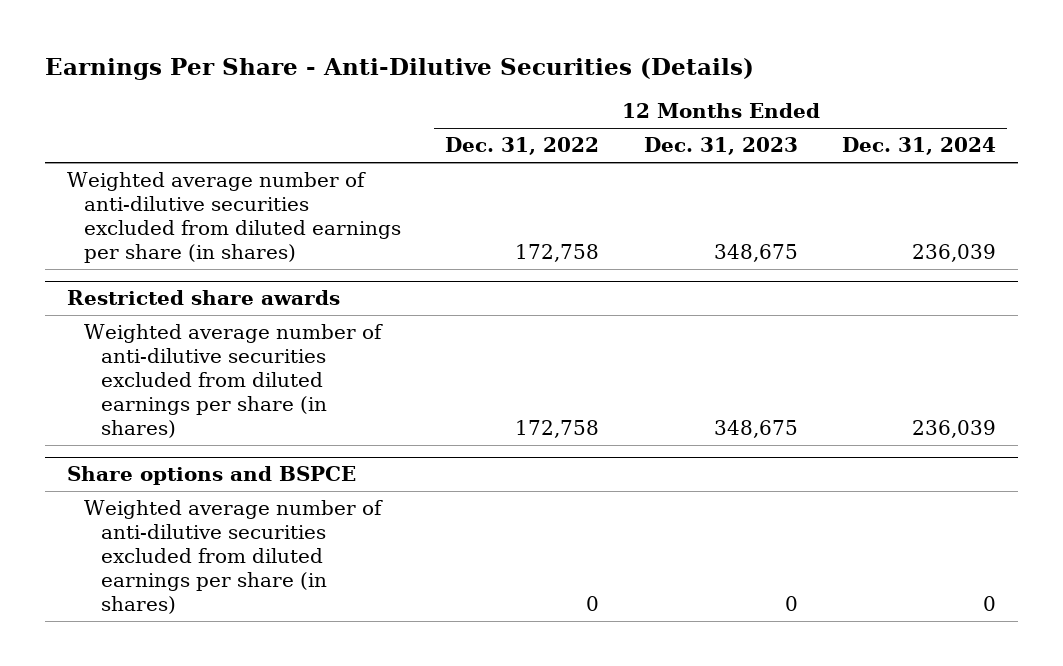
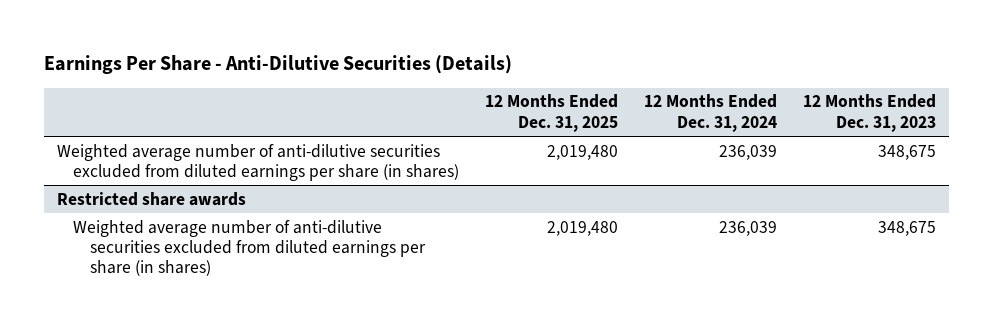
[445,137,600,156] Dec. 31, 2022 -> none
none -> [485,94,619,132] 12 Months Ended Dec. 31, 2025
[66,466,356,486] Share options and BSPCE -> none
[84,500,384,615] Weighted average number of anti-dilutive securities excluded from diluted earnings per share (in shares) -> none

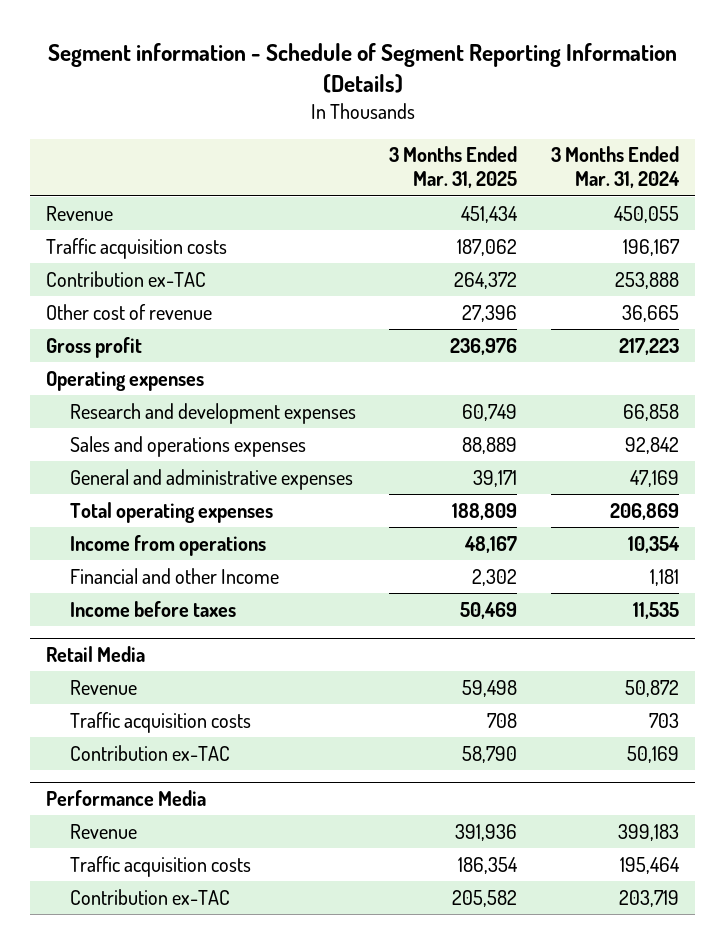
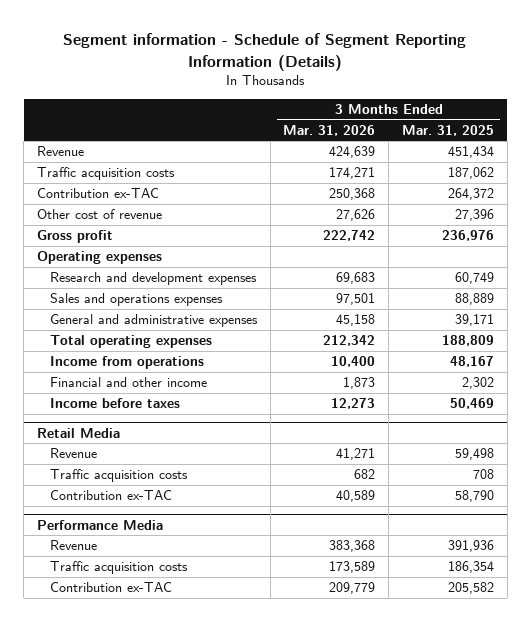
[550,146,680,189] 3 Months Ended Mar. 31, 2024 -> none
none -> [283,124,376,136] Mar. 31, 2026
[70,567,280,584] Financial and other Income -> [50,377,208,388] Financial and other income

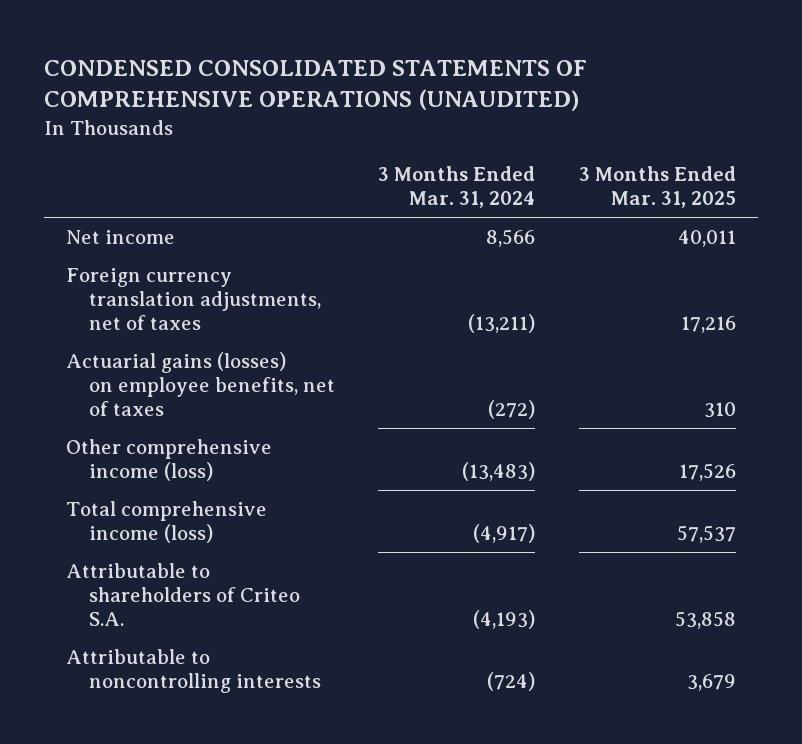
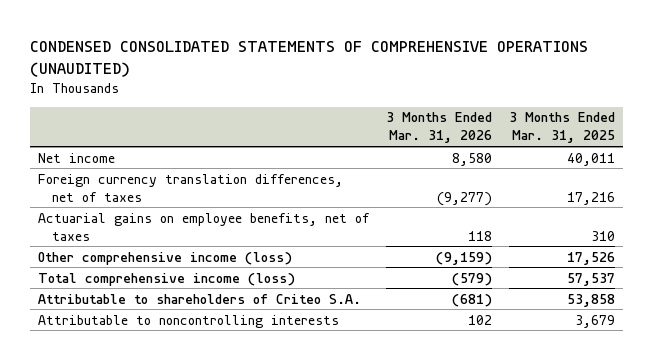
[378,166,536,208] 3 Months Ended Mar. 31, 2024 -> none
none -> [386,112,493,144] 3 Months Ended Mar. 31, 2026
[66,268,322,330] Foreign currency translation adjustments, net of taxes -> [38,173,344,202] Foreign currency translation differences, net of taxes
[66,352,336,416] Actuarial gains (losses) on employee benefits, net of taxes -> [38,212,371,241] Actuarial gains on employee benefits, net of taxes

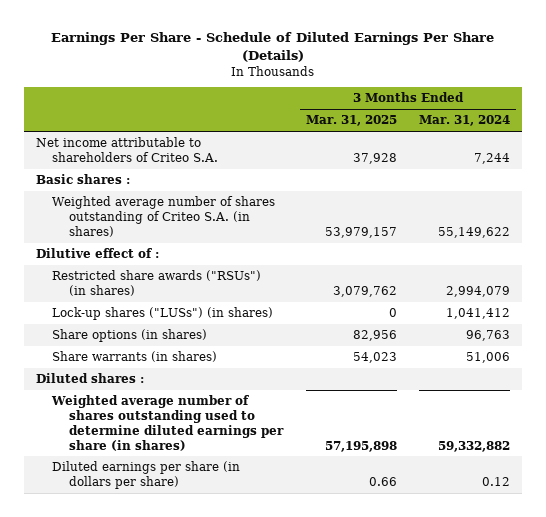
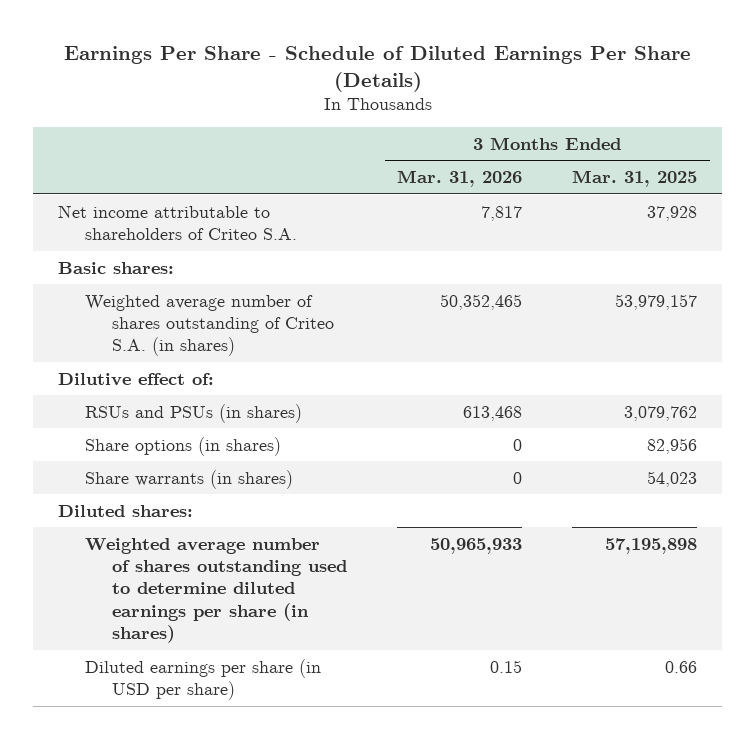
[419,115,511,127] Mar. 31, 2024 -> none
none -> [397,169,523,187] Mar. 31, 2026
[35,174,130,185] Basic shares : -> [58,261,175,274] Basic shares:
[52,307,274,321] Lock-up shares ("LUSs") (in shares) -> none
[35,248,159,259] Dilutive effect of : -> [58,372,215,386] Dilutive effect of:
[52,270,262,296] Restricted share awards ("RSUs") (in shares) -> [85,403,303,423] RSUs and PSUs (in shares)
[35,373,144,384] Diluted shares : -> [58,504,194,517] Diluted shares:
[52,461,241,489] Diluted earnings per share (in dollars per share) -> [85,658,322,700] Diluted earnings per share (in USD per share)

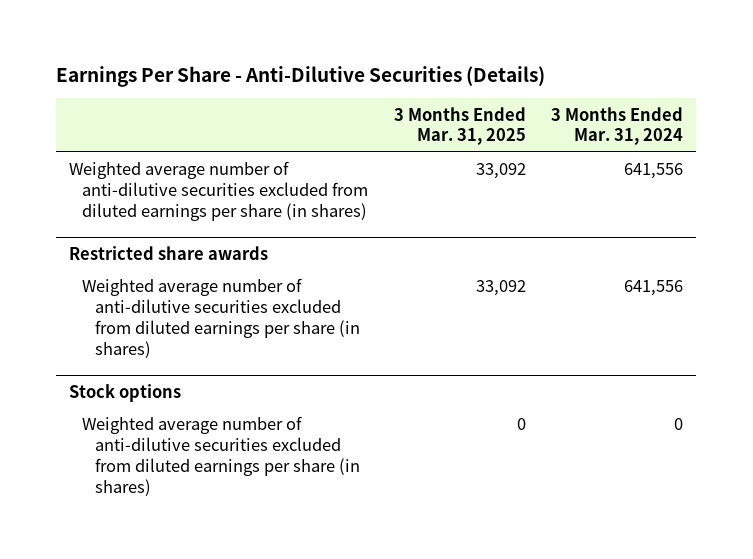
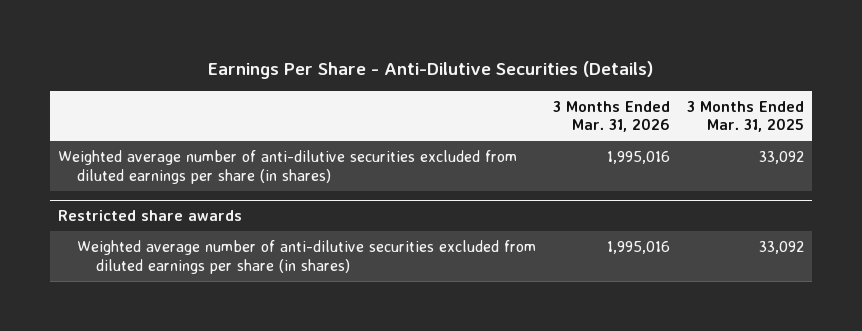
[551,106,684,146] 3 Months Ended Mar. 31, 2024 -> none
none -> [552,100,670,133] 3 Months Ended Mar. 31, 2026
[69,383,182,402] Stock options -> none
[82,416,360,496] Weighted average number of anti-dilutive securities excluded from diluted earnings per share (in shares) -> none

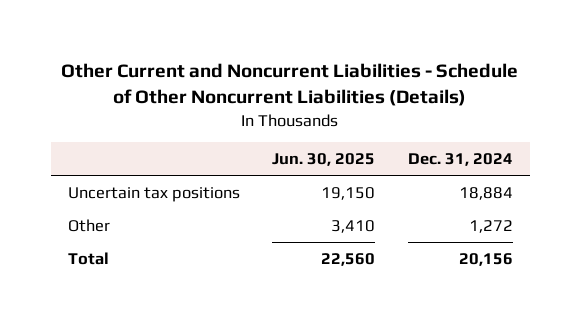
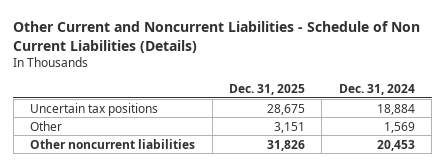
[61,63,519,107] Other Current and Noncurrent Liabilities - Schedule of Other Noncurrent Liabilities (Details) -> [13,21,421,53] Other Current and Noncurrent Liabilities - Schedule of Non Current Liabilities (Details)
[272,153,376,167] Jun. 30, 2025 -> none
none -> [228,84,305,96] Dec. 31, 2025
[67,251,109,265] Total -> none
[469,219,514,233] 1,272 -> [383,121,415,133] 1,569
none -> [30,138,196,149] Other noncurrent liabilities

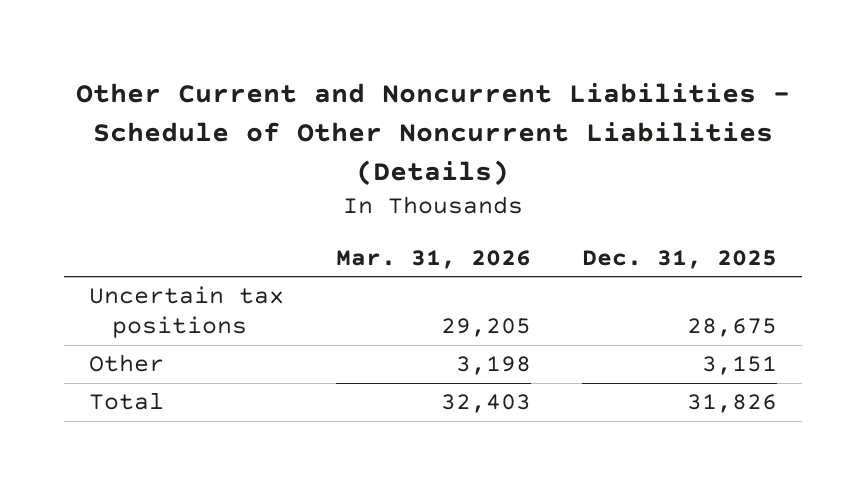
[13,21,421,53] Other Current and Noncurrent Liabilities - Schedule of Non Current Liabilities (Details) -> [76,83,791,186] Other Current and Noncurrent Liabilities - Schedule of Other Noncurrent Liabilities (Details)
[338,84,415,96] Dec. 31, 2024 -> none
none -> [335,249,531,269] Mar. 31, 2026
[30,138,196,149] Other noncurrent liabilities -> [89,392,165,411] Total

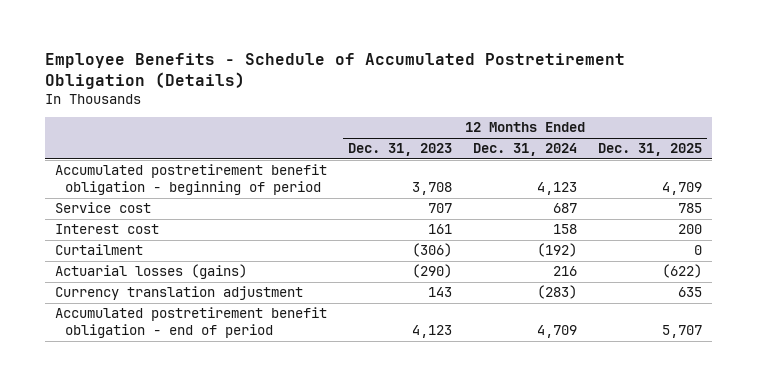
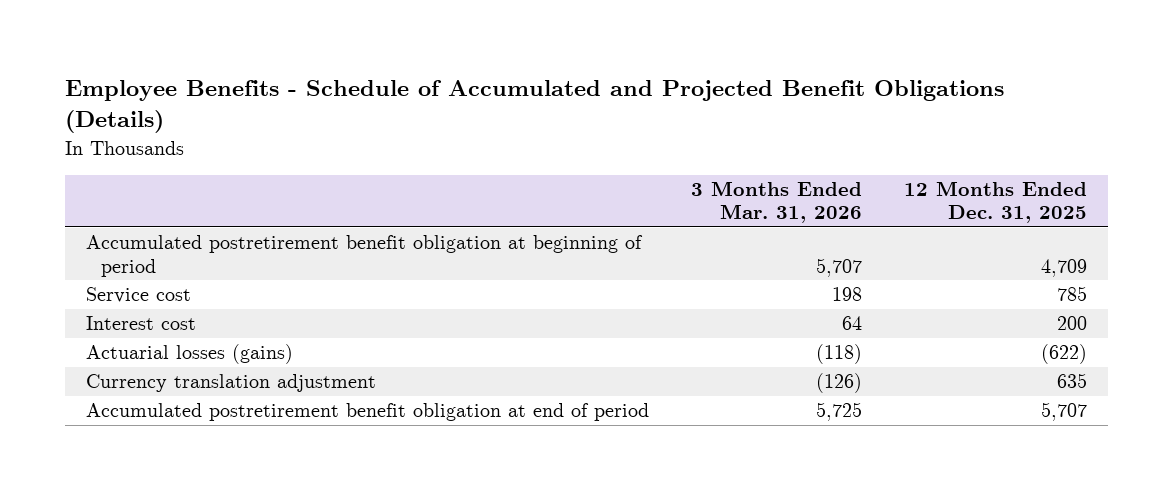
[44,53,625,89] Employee Benefits - Schedule of Accumulated Postretirement Obligation (Details) -> [64,79,1004,134] Employee Benefits - Schedule of Accumulated and Projected Benefit Obligations (Details)
[347,143,452,157] Dec. 31, 2023 -> none
[472,143,577,157] Dec. 31, 2024 -> none
none -> [690,181,862,224] 3 Months Ended Mar. 31, 2026
[55,164,328,196] Accumulated postretirement benefit obligation - beginning of period -> [85,235,643,277] Accumulated postretirement benefit obligation at beginning of period
[55,244,144,256] Curtailment -> none
[55,307,328,339] Accumulated postretirement benefit obligation - end of period -> [85,403,649,422] Accumulated postretirement benefit obligation at end of period

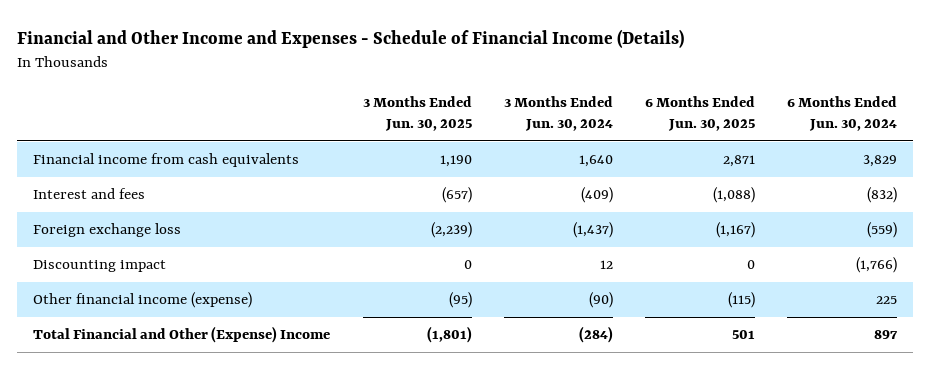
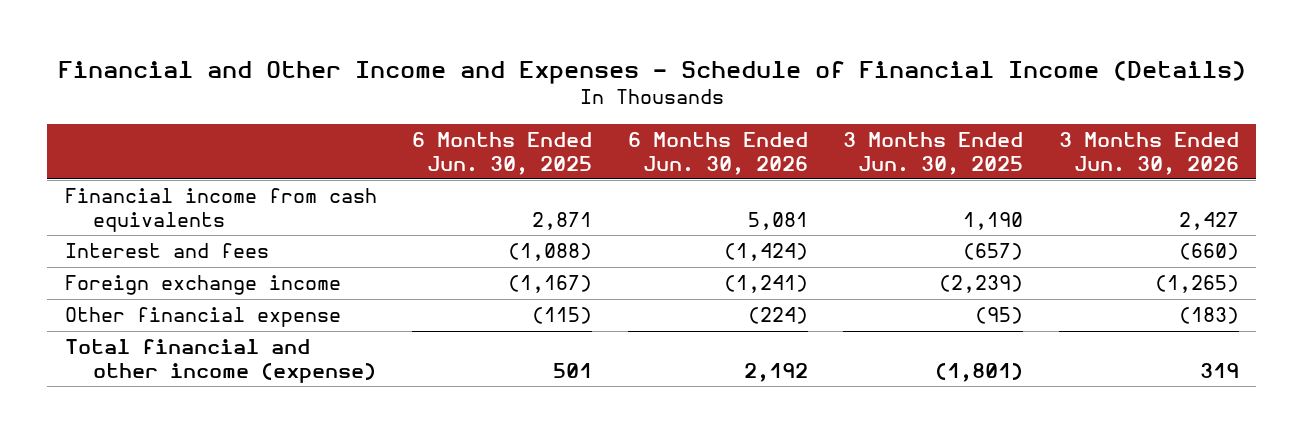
[503,95,613,132] 3 Months Ended Jun. 30, 2024 -> none
[786,95,897,132] 6 Months Ended Jun. 30, 2024 -> none
none -> [627,132,808,175] 6 Months Ended Jun. 30, 2026
none -> [1058,132,1239,175] 3 Months Ended Jun. 30, 2026
[33,260,167,273] Discounting impact -> none
[33,223,182,238] Foreign exchange loss -> [64,275,341,296] Foreign exchange income
[33,292,253,309] Other financial income (expense) -> [64,307,341,328] Other financial expense
[33,326,331,344] Total Financial and Other (Expense) Income -> [64,339,376,383] Total financial and other income (expense)

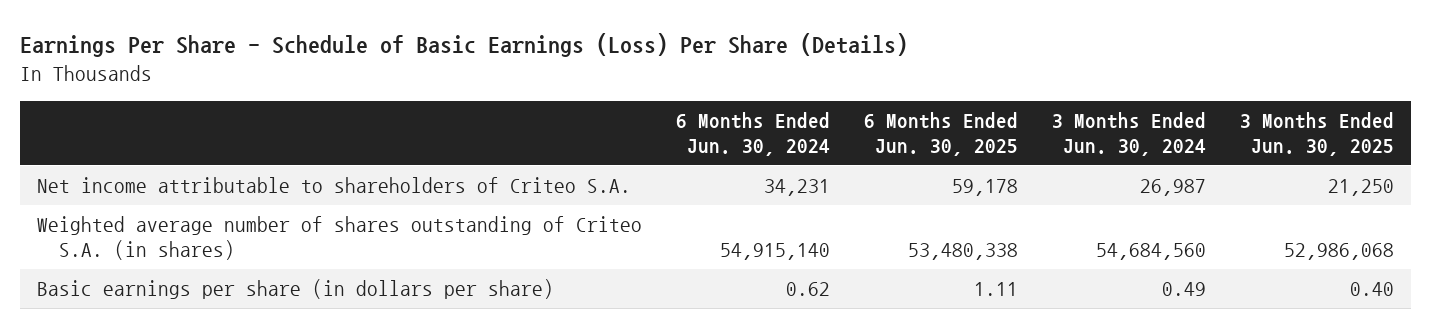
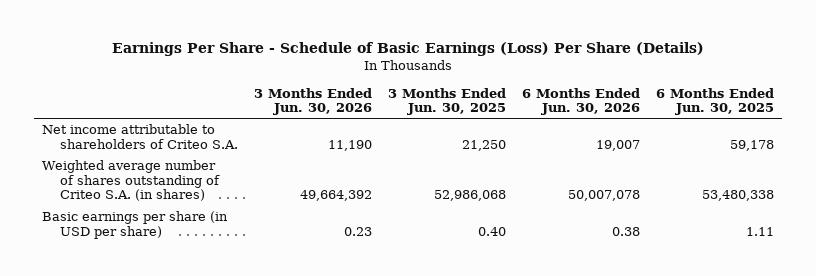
[676,111,831,156] 6 Months Ended Jun. 30, 2024 -> none
[1052,111,1207,156] 3 Months Ended Jun. 30, 2024 -> none
none -> [253,87,372,116] 3 Months Ended Jun. 30, 2026
none -> [521,87,640,116] 6 Months Ended Jun. 30, 2026
[37,279,555,300] Basic earnings per share (in dollars per share) -> [42,211,229,239] Basic earnings per share (in USD per share)

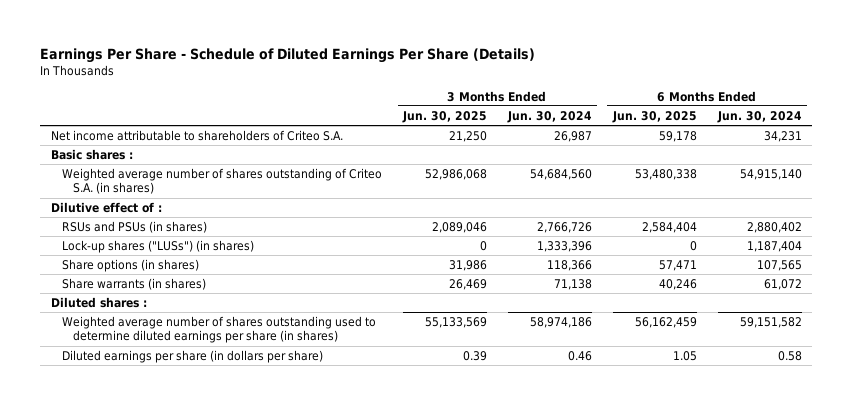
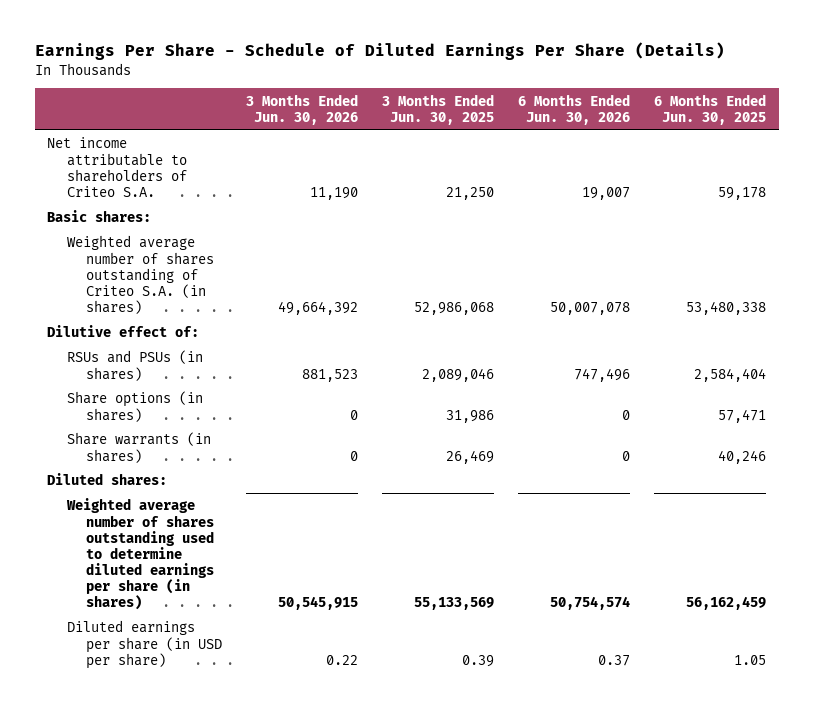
[506,110,592,123] Jun. 30, 2024 -> none
[716,110,802,123] Jun. 30, 2024 -> none
none -> [246,93,359,125] 3 Months Ended Jun. 30, 2026
none -> [518,93,631,125] 6 Months Ended Jun. 30, 2026
[50,148,133,160] Basic shares : -> [46,210,151,223] Basic shares:
[50,201,162,213] Dilutive effect of : -> [46,325,199,338] Dilutive effect of:
[61,239,254,253] Lock-up shares ("LUSs") (in shares) -> none
[50,296,147,308] Diluted shares : -> [46,473,167,486] Diluted shares:
[61,349,323,363] Diluted earnings per share (in dollars per share) -> [66,620,223,669] Diluted earnings per share (in USD per share)

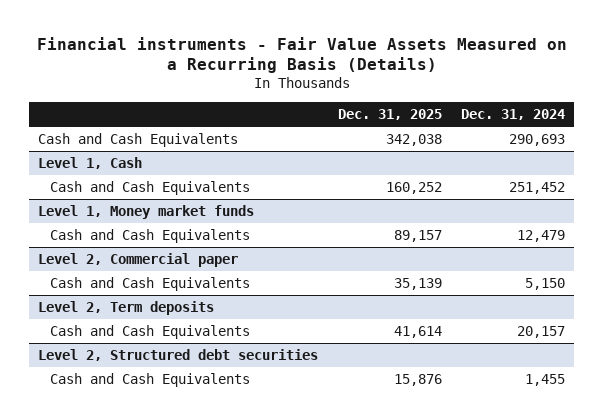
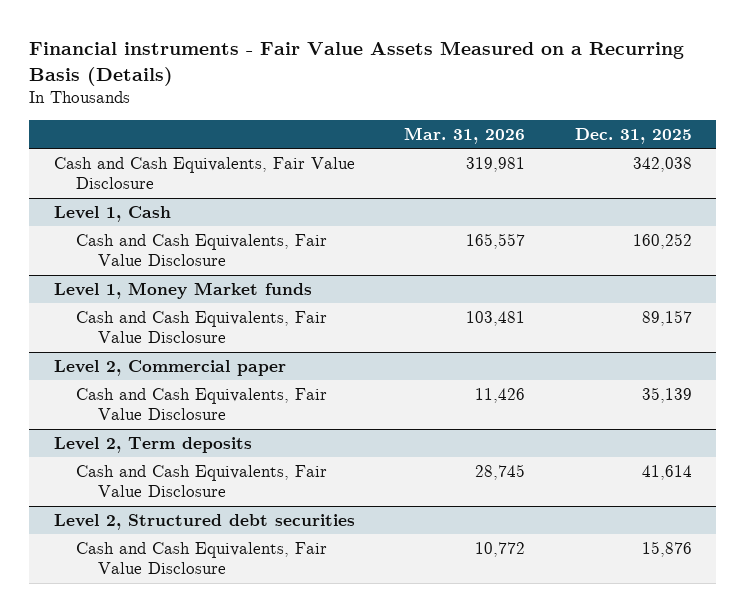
[460,108,565,120] Dec. 31, 2024 -> none
none -> [404,127,526,145] Mar. 31, 2026
[38,133,239,148] Cash and Cash Equivalents -> [53,156,355,190] Cash and Cash Equivalents, Fair Value Disclosure
[50,181,251,196] Cash and Cash Equivalents -> [75,233,327,267] Cash and Cash Equivalents, Fair Value Disclosure
[38,205,255,220] Level 1, Money market funds -> [53,281,312,299] Level 1, Money Market funds
[50,229,251,244] Cash and Cash Equivalents -> [75,310,327,344] Cash and Cash Equivalents, Fair Value Disclosure
[50,277,251,292] Cash and Cash Equivalents -> [75,387,327,421] Cash and Cash Equivalents, Fair Value Disclosure
[50,325,251,340] Cash and Cash Equivalents -> [75,464,327,498] Cash and Cash Equivalents, Fair Value Disclosure
[50,373,251,388] Cash and Cash Equivalents -> [75,541,327,575] Cash and Cash Equivalents, Fair Value Disclosure

